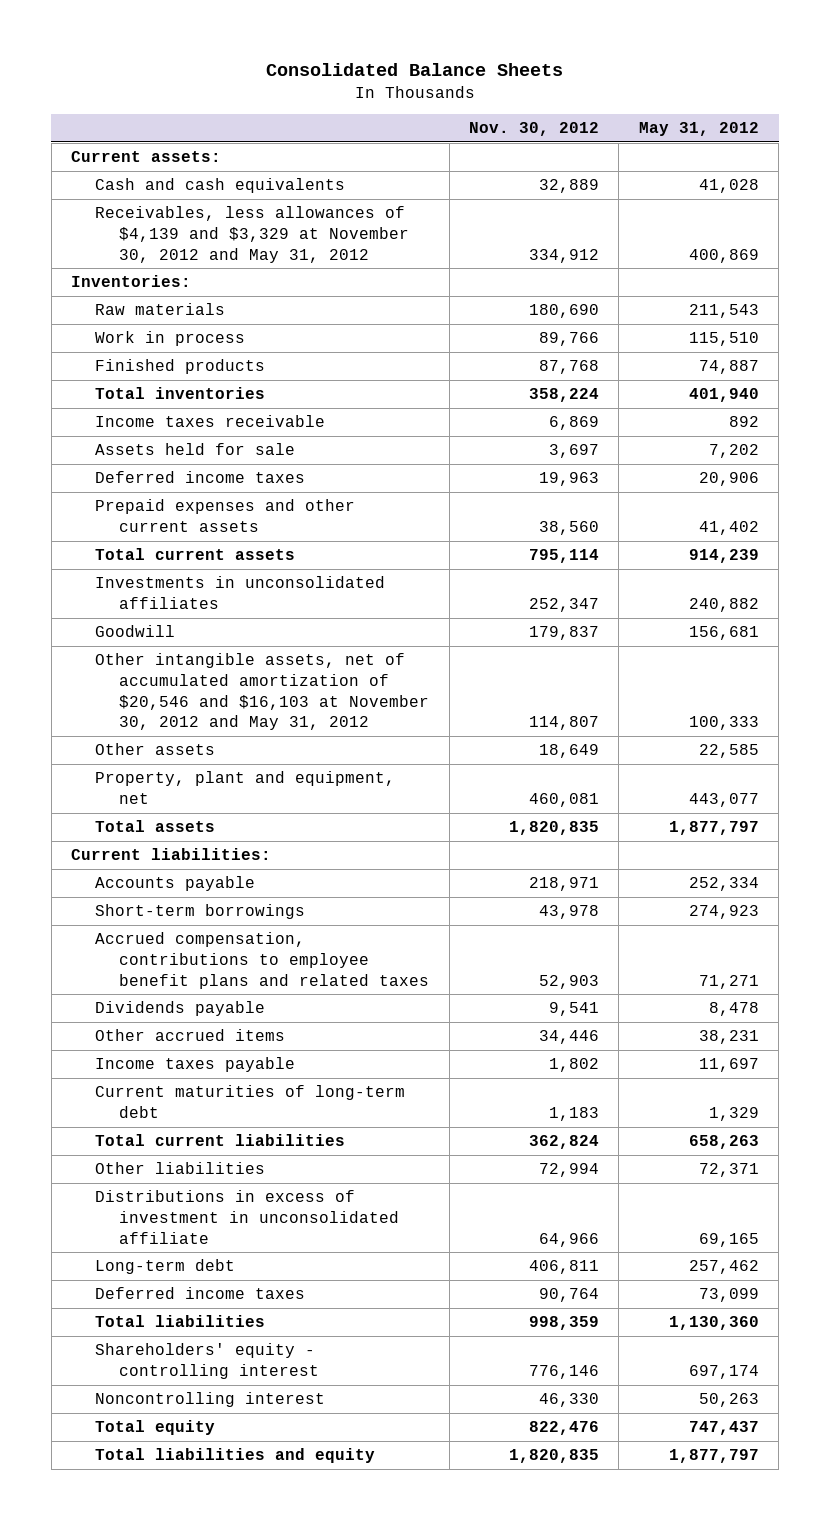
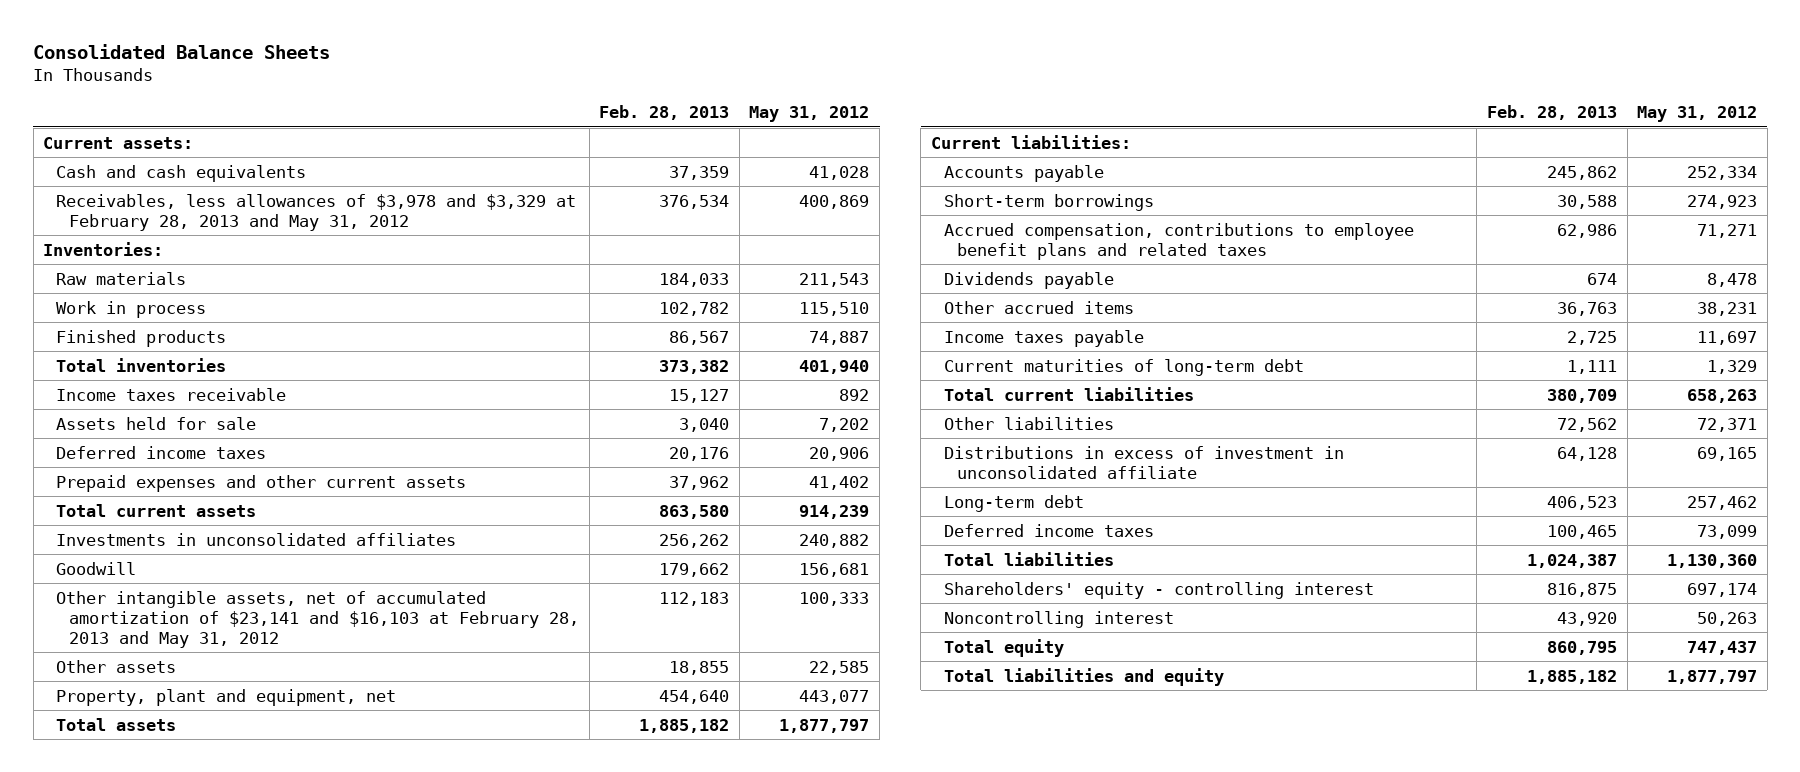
[469,122,600,137] Nov. 30, 2012 -> none
none -> [599,105,730,121] Feb. 28, 2013
[95,206,410,263] Receivables, less allowances of $4,139 and $3,329 at November 30, 2012 and May 31, 2012 -> [56,193,577,231] Receivables, less allowances of $3,978 and $3,329 at February 28, 2013 and May 31, 2012
[95,653,430,731] Other intangible assets, net of accumulated amortization of $20,546 and $16,103 at November 30, 2012 and May 31, 2012 -> [56,590,579,648] Other intangible assets, net of accumulated amortization of $23,141 and $16,103 at February 28, 2013 and May 31, 2012

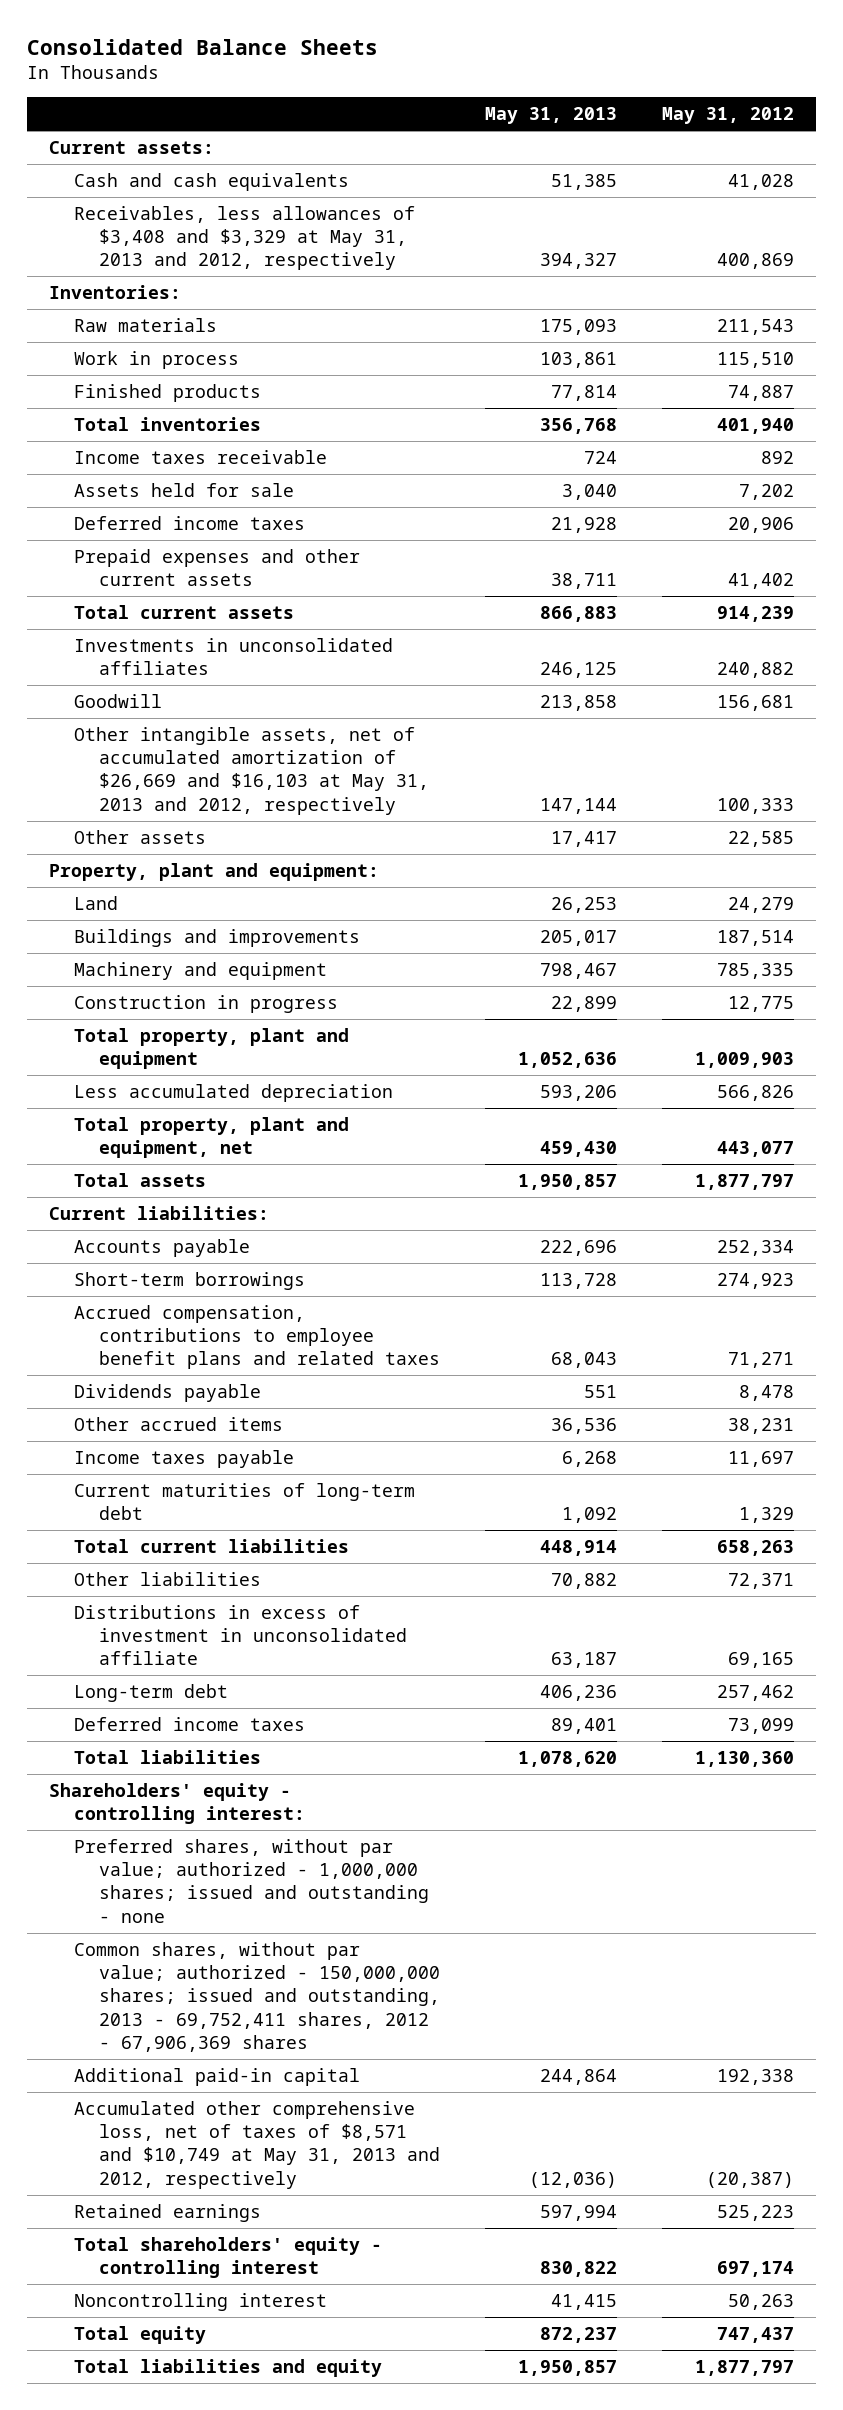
[599,105,730,121] Feb. 28, 2013 -> none
none -> [485,107,618,125] May 31, 2013
[56,193,577,231] Receivables, less allowances of $3,978 and $3,329 at February 28, 2013 and May 31, 2012 -> [74,205,416,271] Receivables, less allowances of $3,408 and $3,329 at May 31, 2013 and 2012, respectively
[56,590,579,648] Other intangible assets, net of accumulated amortization of $23,141 and $16,103 at February 28, 2013 and May 31, 2012 -> [74,726,430,815] Other intangible assets, net of accumulated amortization of $26,669 and $16,103 at May 31, 2013 and 2012, respectively
none -> [48,862,379,881] Property, plant and equipment:
none -> [74,895,119,910] Land
none -> [74,928,361,947] Buildings and improvements
none -> [74,961,328,980] Machinery and equipment
none -> [74,994,339,1013] Construction in progress
none -> [74,1027,350,1070] Total property, plant and equipment
none -> [74,1083,394,1102] Less accumulated depreciation
[56,688,397,706] Property, plant and equipment, net -> [74,1116,350,1159] Total property, plant and equipment, net
none -> [48,1782,306,1825] Shareholders' equity - controlling interest:
none -> [74,1838,430,1923] Preferred shares, without par value; authorized - 1,000,000 shares; issued and outstanding - none
none -> [74,1941,441,2052] Common shares, without par value; authorized - 150,000,000 shares; issued and outstanding, 2013 - 69,752,411 shares, 2012 - 67,906,369 shares
none -> [74,2067,361,2086] Additional paid-in capital
none -> [74,2100,441,2189] Accumulated other comprehensive loss, net of taxes of $8,571 and $10,749 at May 31, 2013 and 2012, respectively
none -> [74,2203,262,2222] Retained earnings
[943,581,1374,599] Shareholders' equity - controlling interest -> [74,2236,383,2279] Total shareholders' equity - controlling interest

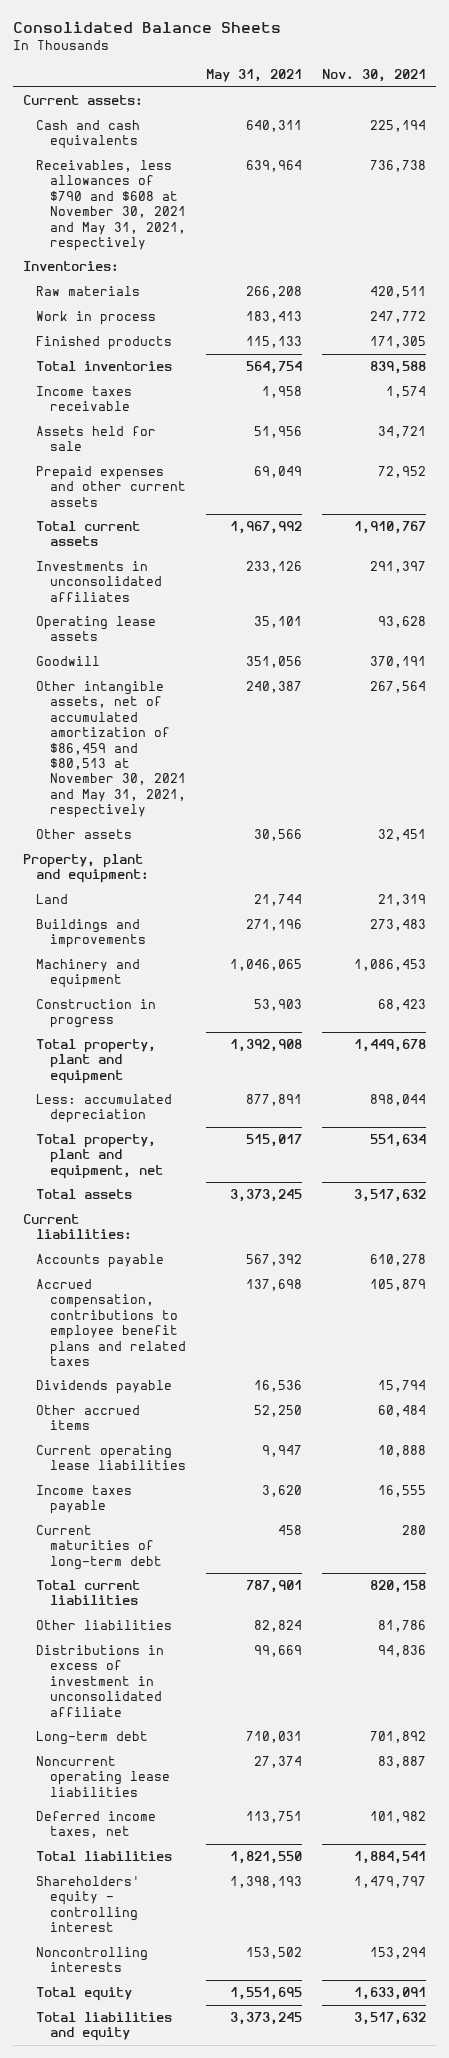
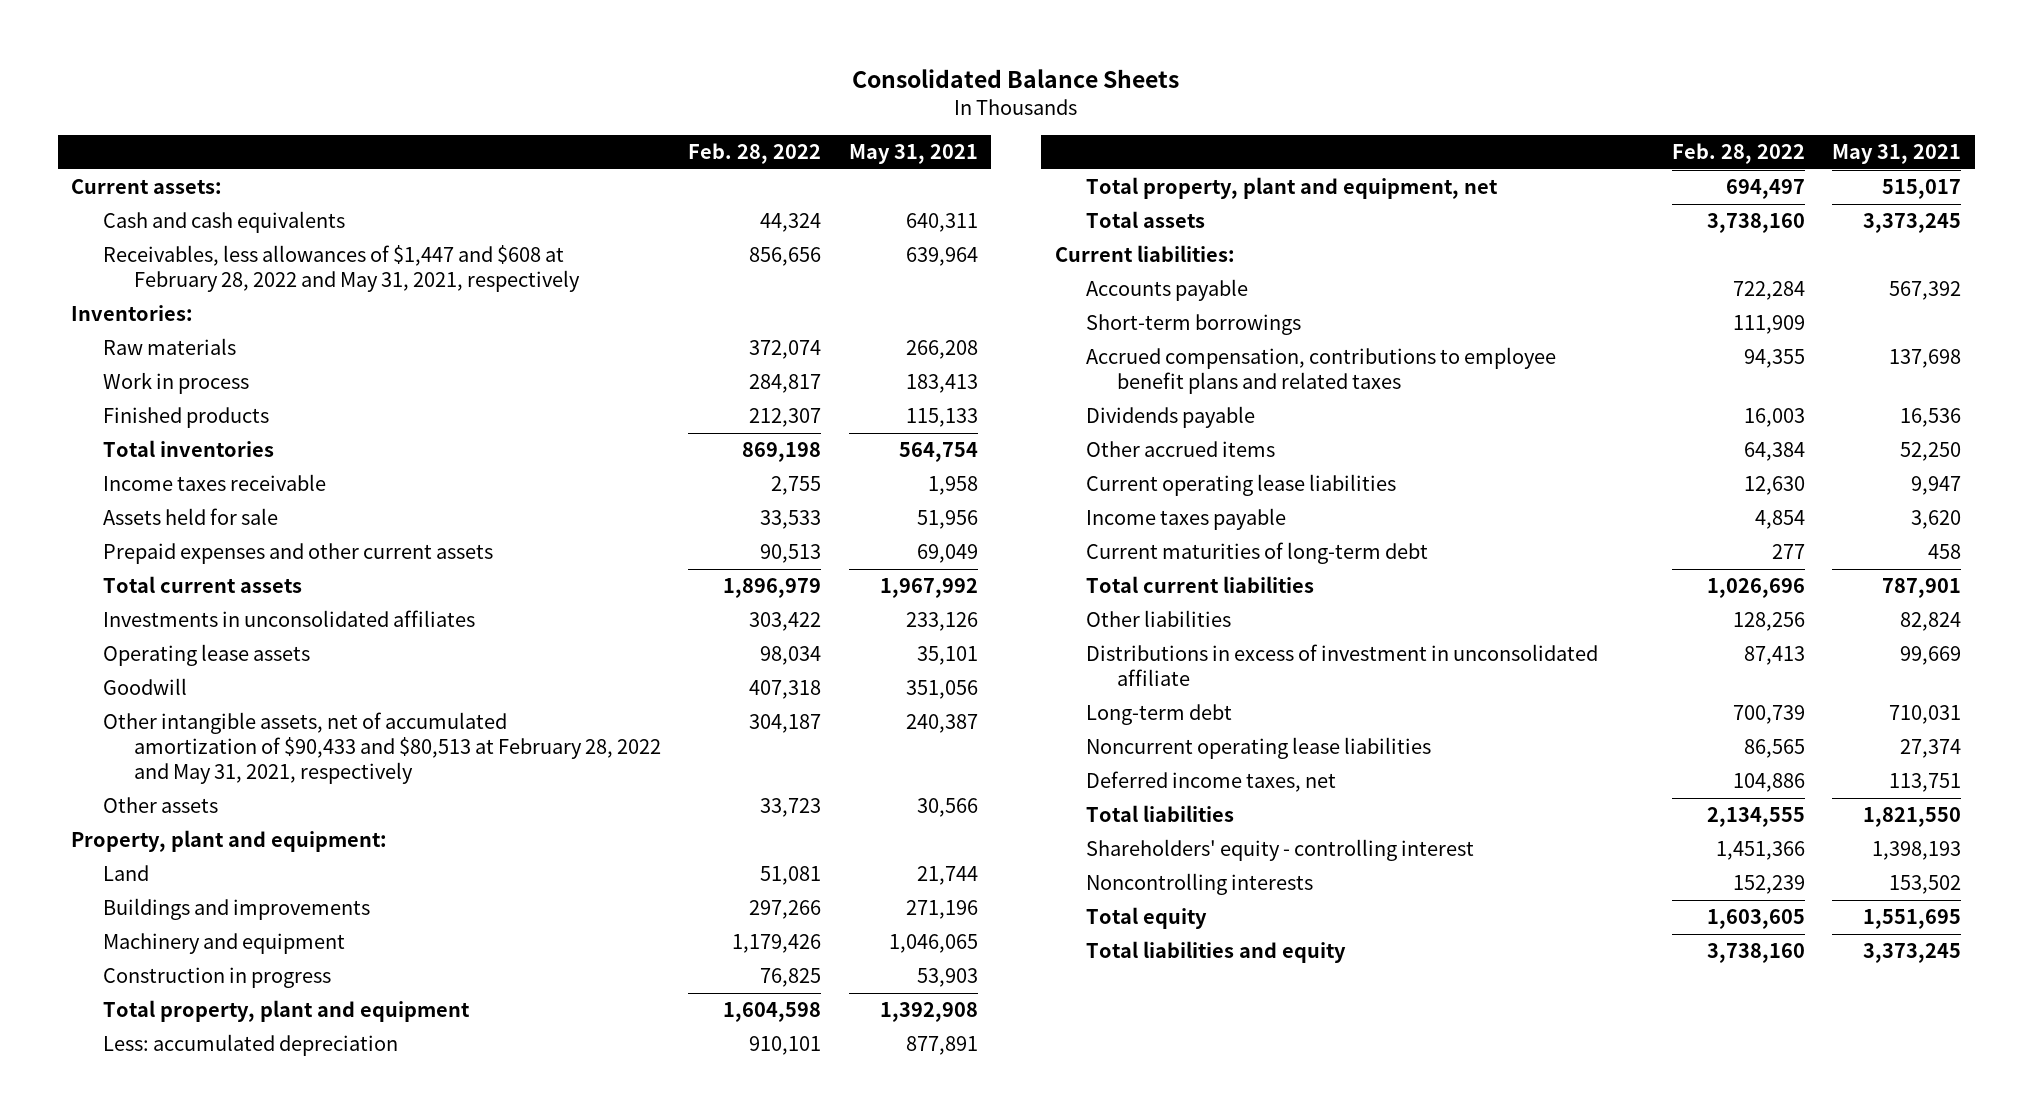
[321,69,426,83] Nov. 30, 2021 -> none
none -> [688,143,822,165] Feb. 28, 2022
[36,160,186,251] Receivables, less allowances of $790 and $608 at November 30, 2021 and May 31, 2021, respectively -> [102,245,580,293] Receivables, less allowances of $1,447 and $608 at February 28, 2022 and May 31, 2021, respectively
[36,681,186,818] Other intangible assets, net of accumulated amortization of $86,459 and $80,513 at November 30, 2021 and May 31, 2021, respectively -> [102,712,661,785] Other intangible assets, net of accumulated amortization of $90,433 and $80,513 at February 28, 2022 and May 31, 2021, respectively
none -> [1086,314,1302,336] Short-term borrowings

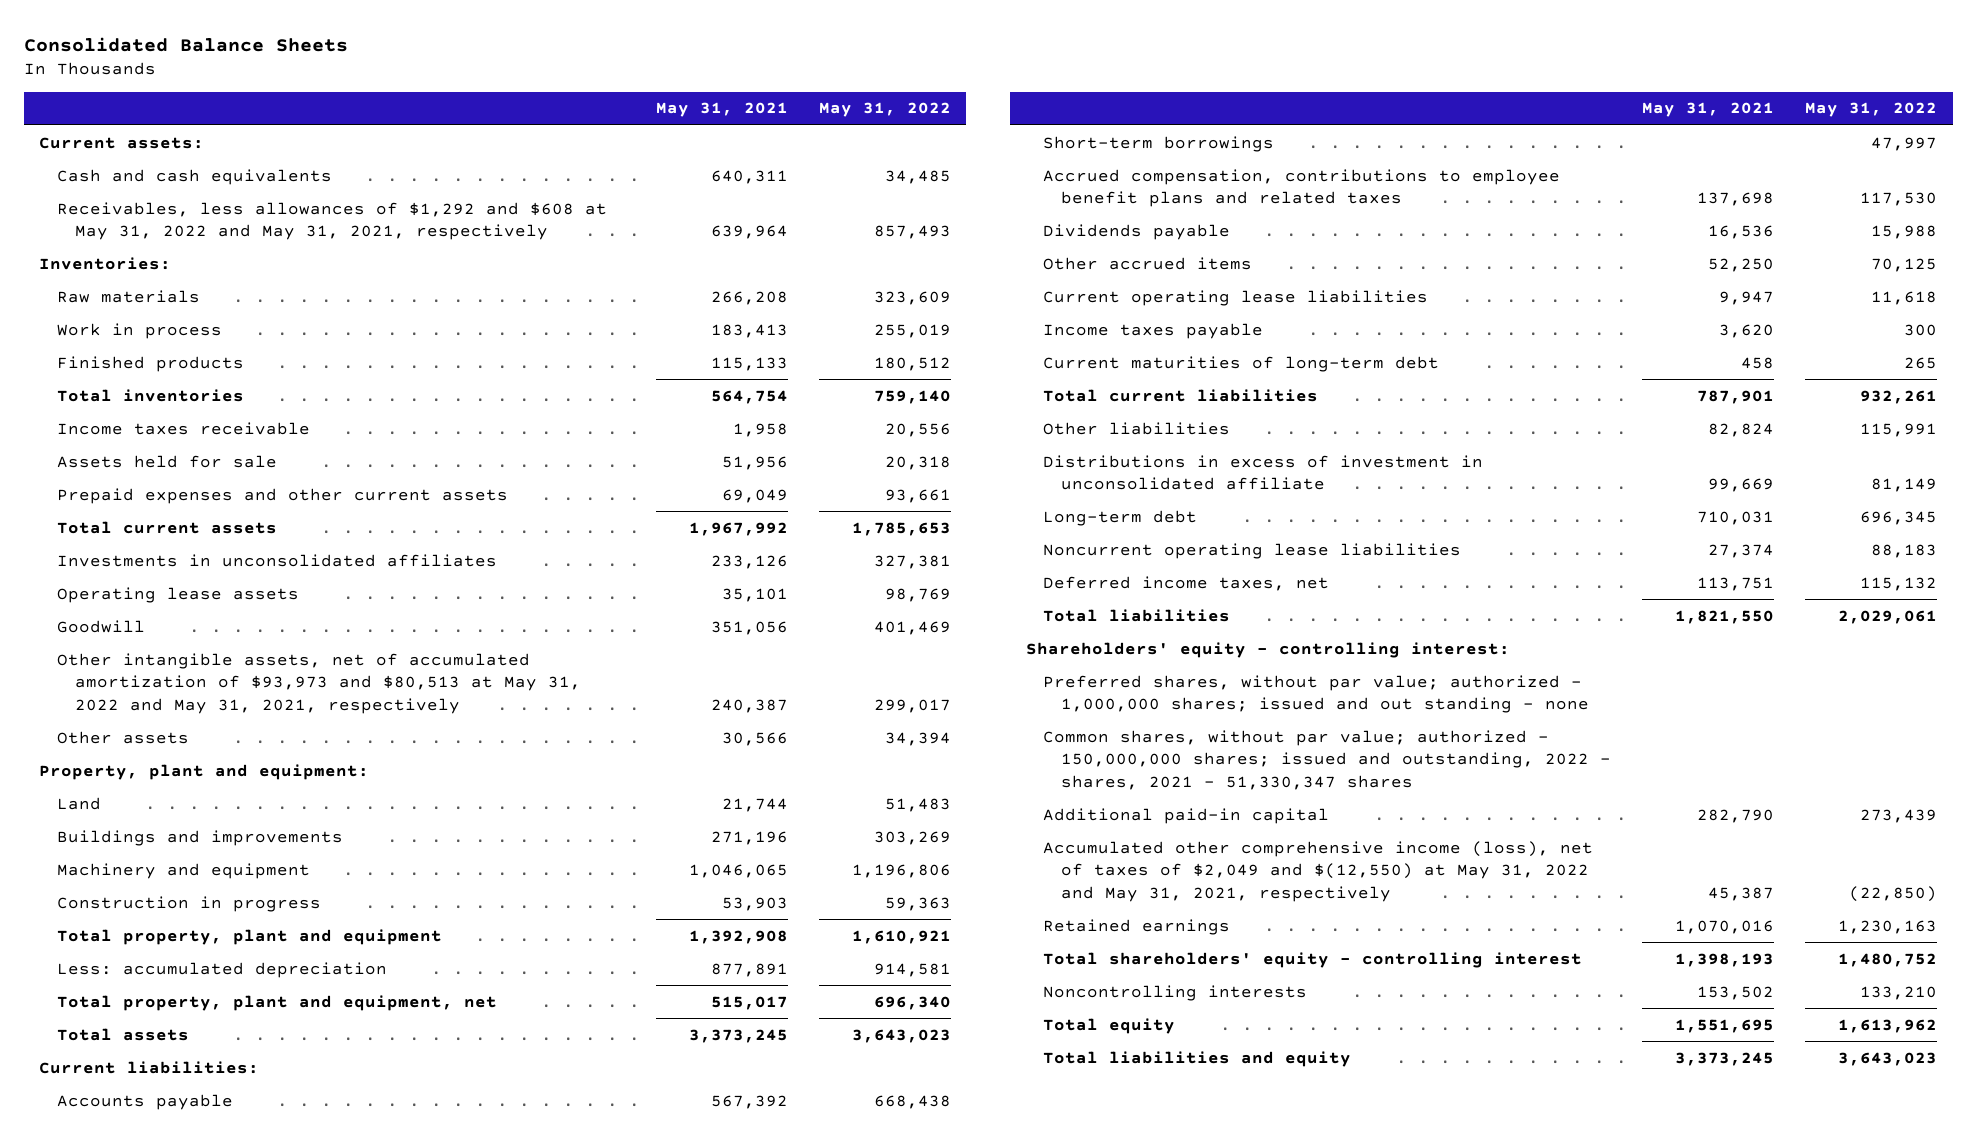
[688,143,822,165] Feb. 28, 2022 -> none
none -> [818,102,951,118] May 31, 2022
[102,245,580,293] Receivables, less allowances of $1,447 and $608 at February 28, 2022 and May 31, 2021, respectively -> [56,201,607,241] Receivables, less allowances of $1,292 and $608 at May 31, 2022 and May 31, 2021, respectively
[102,712,661,785] Other intangible assets, net of accumulated amortization of $90,433 and $80,513 at February 28, 2022 and May 31, 2021, respectively -> [56,652,581,714] Other intangible assets, net of accumulated amortization of $93,973 and $80,513 at May 31, 2022 and May 31, 2021, respectively
none -> [1025,641,1510,658] Shareholders' equity - controlling interest:
none -> [1043,674,1590,714] Preferred shares, without par value; authorized - 1,000,000 shares; issued and out standing - none
none -> [1043,729,1612,790] Common shares, without par value; authorized - 150,000,000 shares; issued and outstanding, 2022 - shares, 2021 - 51,330,347 shares
none -> [1043,807,1330,824] Additional paid-in capital
none -> [1043,840,1594,902] Accumulated other comprehensive income (loss), net of taxes of $2,049 and $(12,550) at May 31, 2022 and May 31, 2021, respectively
none -> [1043,918,1231,935] Retained earnings
[1086,839,1475,862] Shareholders' equity - controlling interest -> [1043,951,1583,968] Total shareholders' equity - controlling interest

